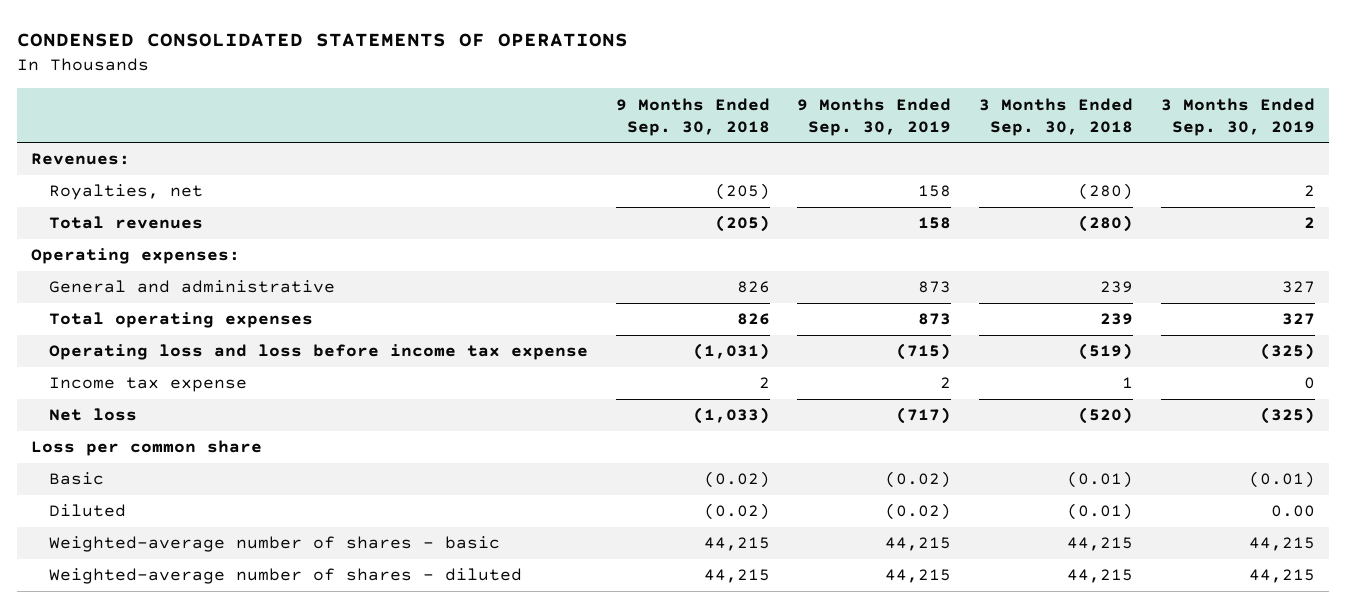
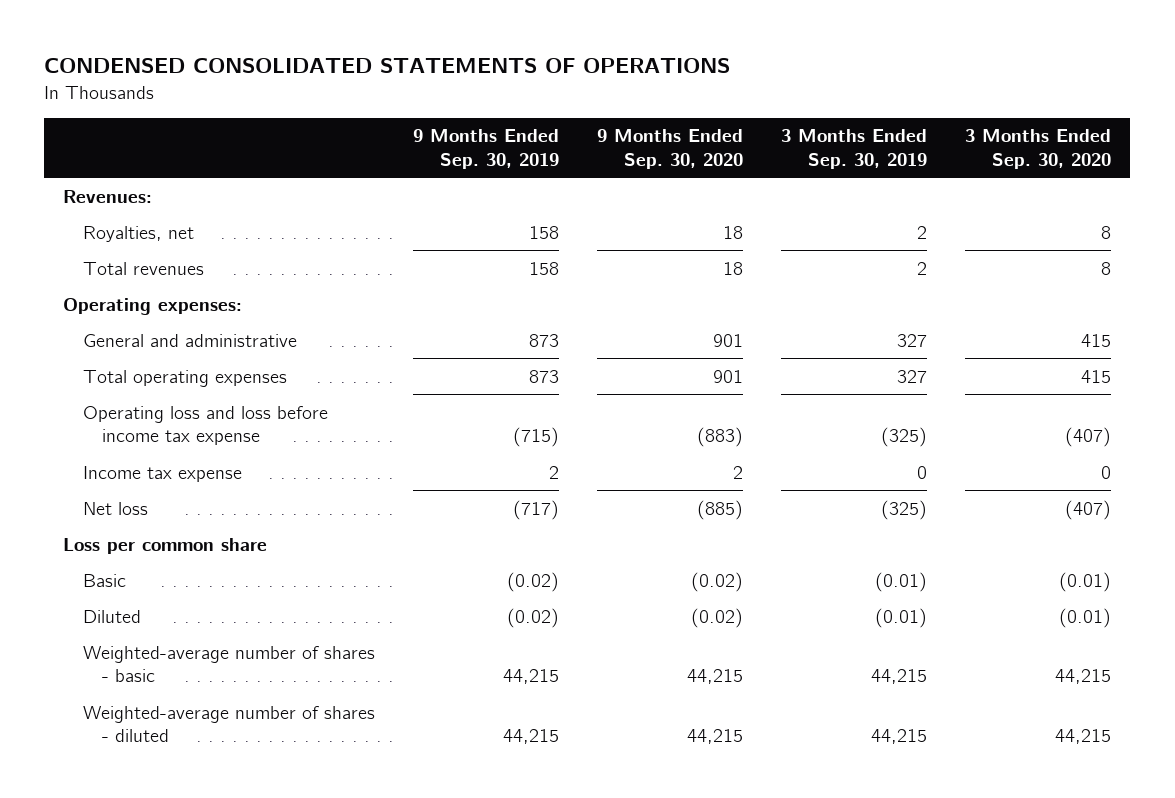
[615,97,770,136] 9 Months Ended Sep. 30, 2018 -> none
[979,97,1134,136] 3 Months Ended Sep. 30, 2018 -> none
none -> [596,129,743,169] 9 Months Ended Sep. 30, 2020
none -> [965,129,1112,169] 3 Months Ended Sep. 30, 2020
[1271,505,1316,518] 0.00 -> [875,607,928,628] (0.01)

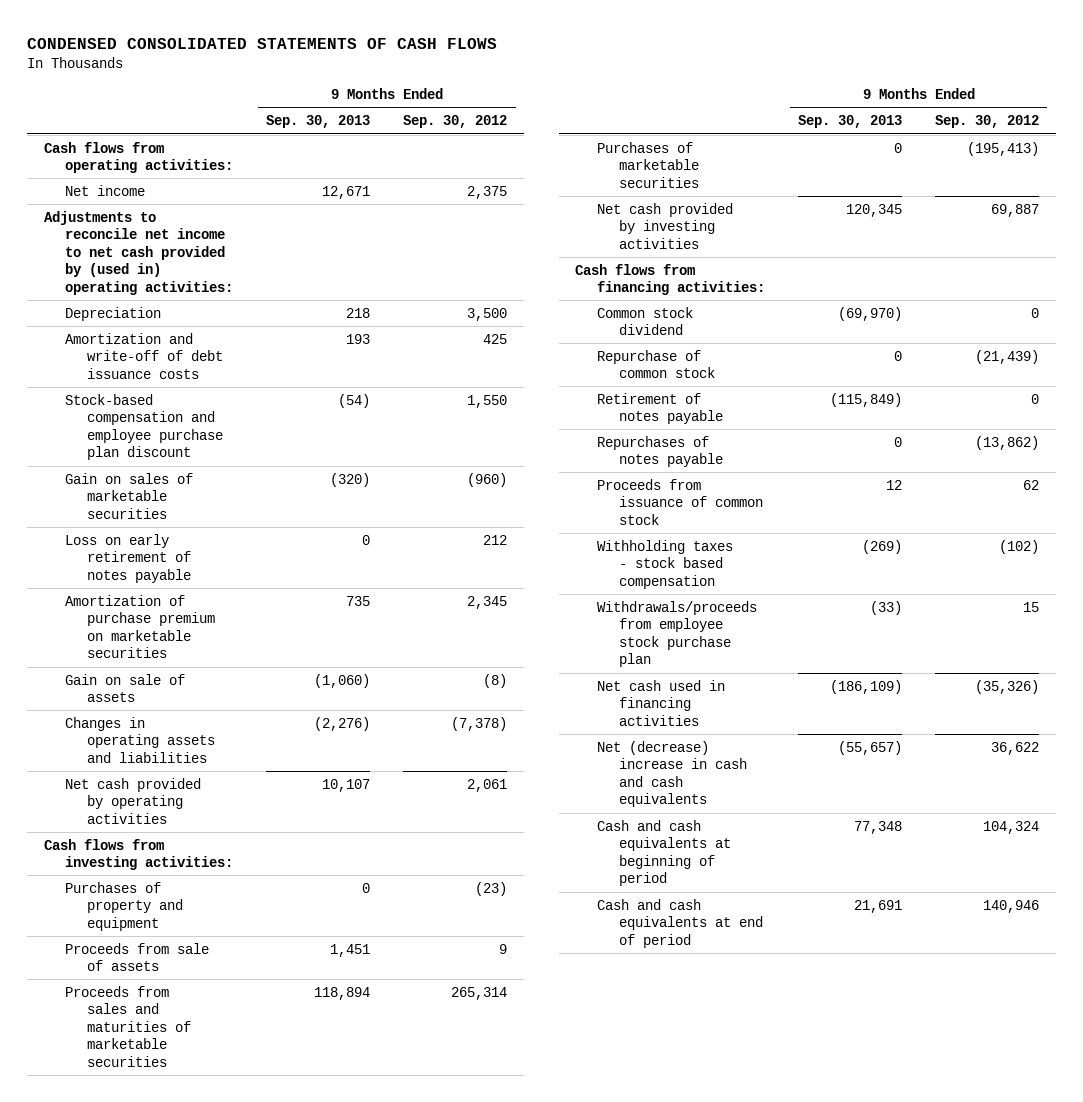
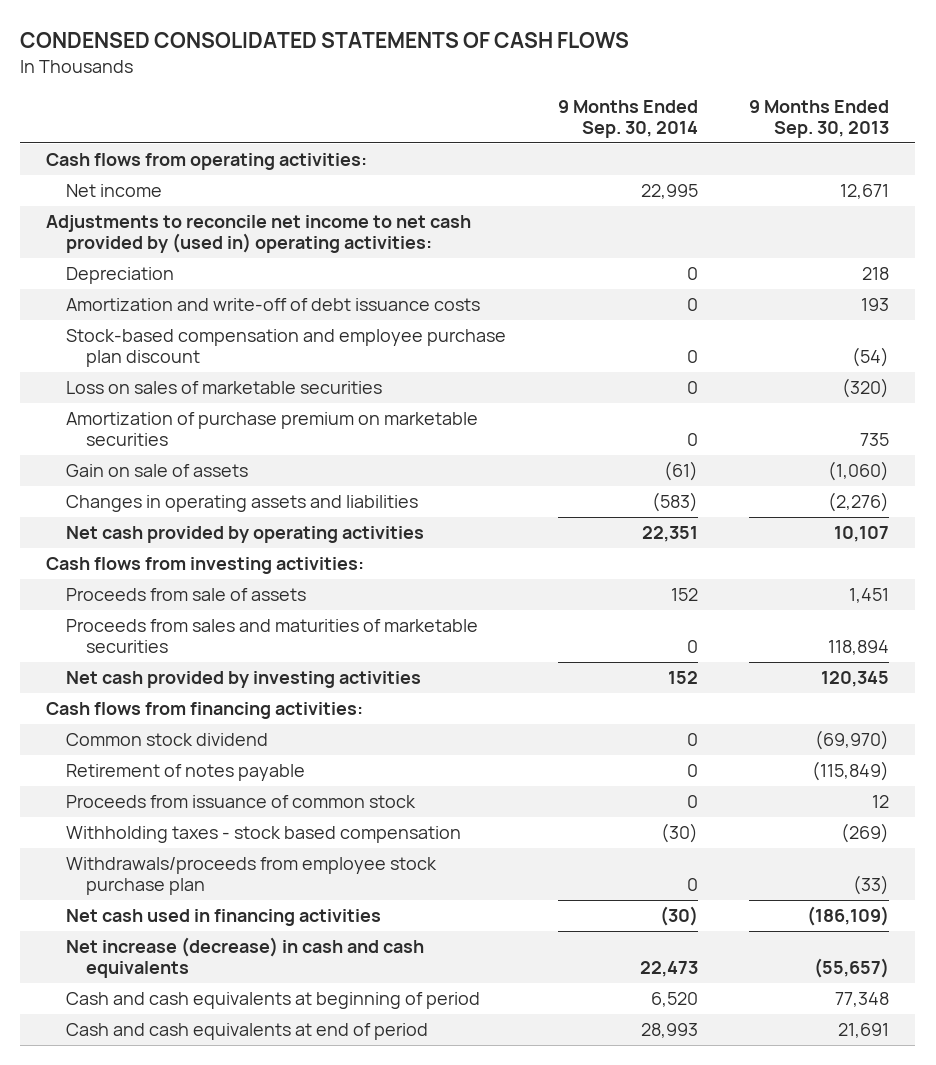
[403,115,508,129] Sep. 30, 2012 -> none
none -> [557,99,698,138] 9 Months Ended Sep. 30, 2014
[65,533,192,583] Loss on early retirement of notes payable -> none
[65,472,194,519] Gain on sales of marketable securities -> [66,380,383,394] Loss on sales of marketable securities
[65,881,184,931] Purchases of property and equipment -> none
[597,141,699,188] Purchases of marketable securities -> none
[597,349,715,379] Repurchase of common stock -> none
[597,435,723,468] Repurchases of notes payable -> none
[597,740,747,808] Net (decrease) increase in cash and cash equivalents -> [66,936,425,979] Net increase (decrease) in cash and cash equivalents

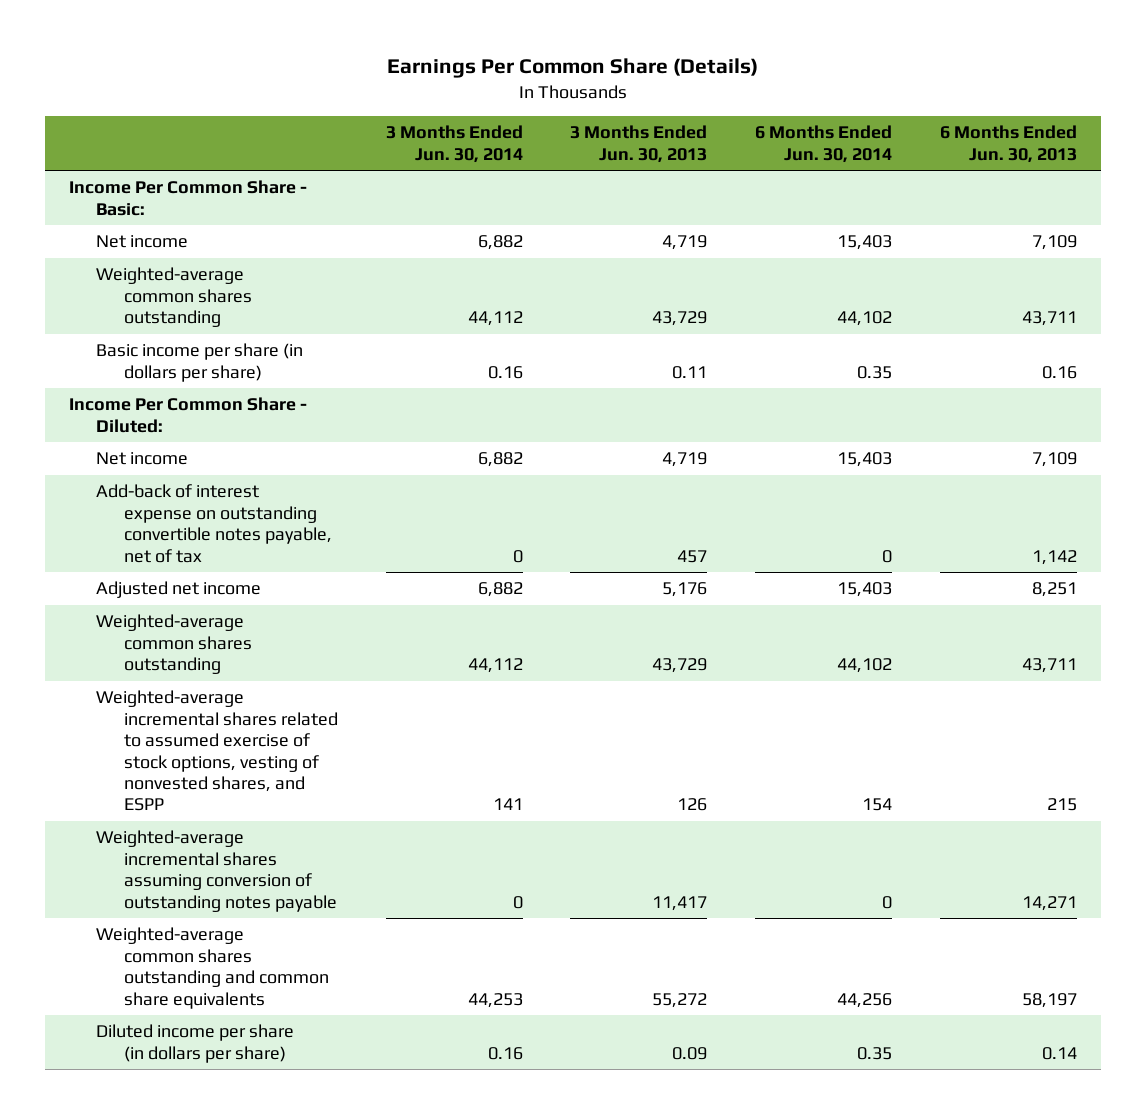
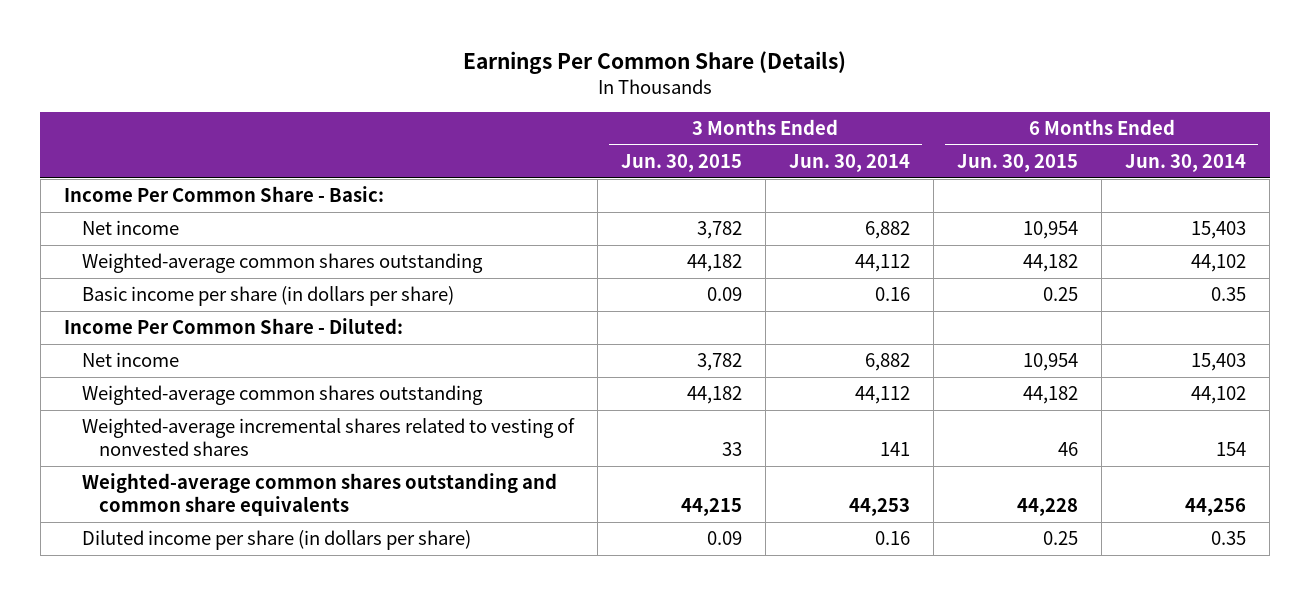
[570,125,708,163] 3 Months Ended Jun. 30, 2013 -> none
[939,125,1077,163] 6 Months Ended Jun. 30, 2013 -> none
none -> [620,154,742,173] Jun. 30, 2015
none -> [956,154,1078,173] Jun. 30, 2015
[96,484,332,563] Add-back of interest expense on outstanding convertible notes payable, net of tax -> none
[96,581,262,599] Adjusted net income -> none
[96,830,337,912] Weighted-average incremental shares assuming conversion of outstanding notes payable -> none
[96,690,338,812] Weighted-average incremental shares related to assumed exercise of stock options, vesting of nonvested shares, and ESPP -> [81,418,575,457] Weighted-average incremental shares related to vesting of nonvested shares

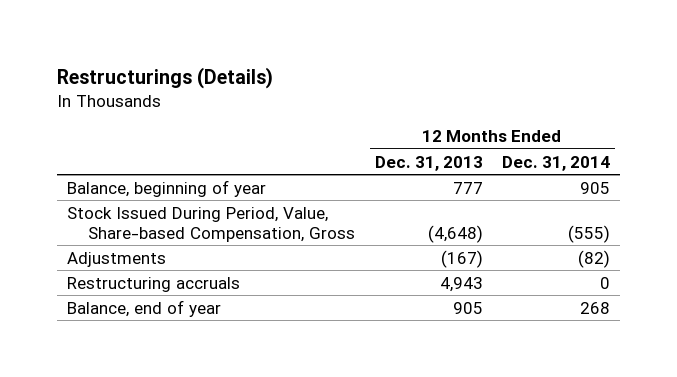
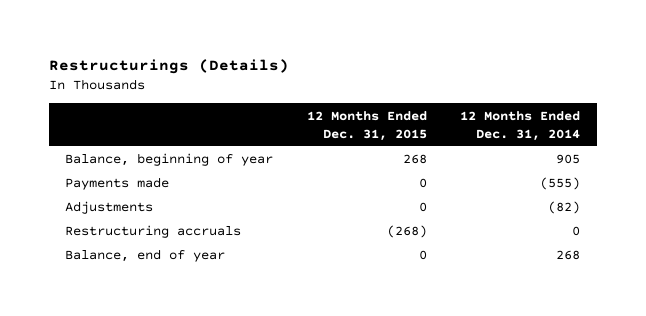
[374,155,483,171] Dec. 31, 2013 -> none
none -> [306,110,427,141] 12 Months Ended Dec. 31, 2015
[67,206,356,242] Stock Issued During Period, Value, Share-based Compensation, Gross -> [65,177,170,191] Payments made

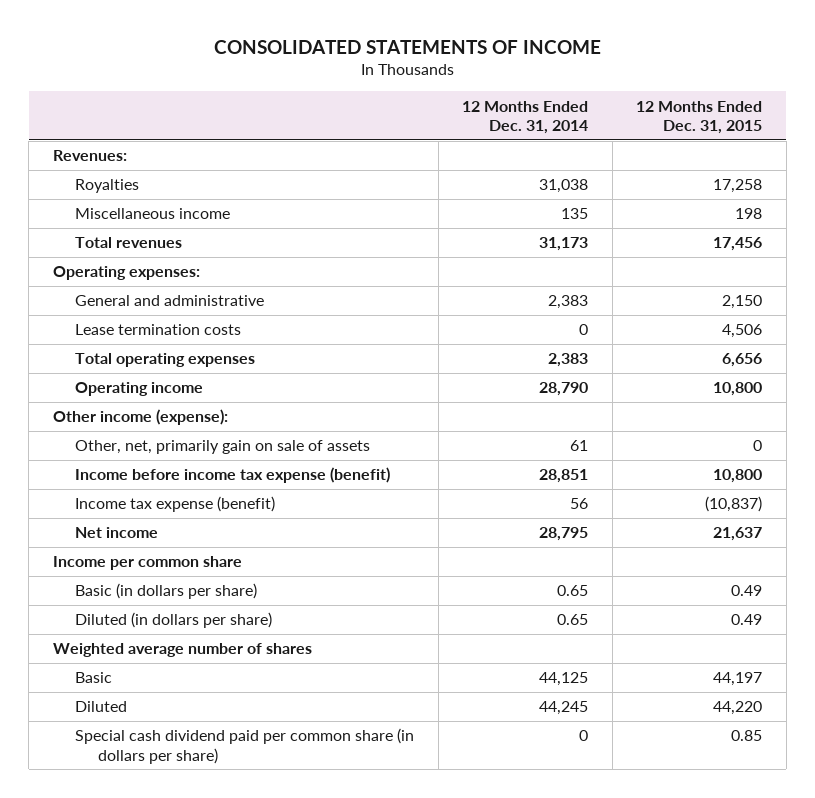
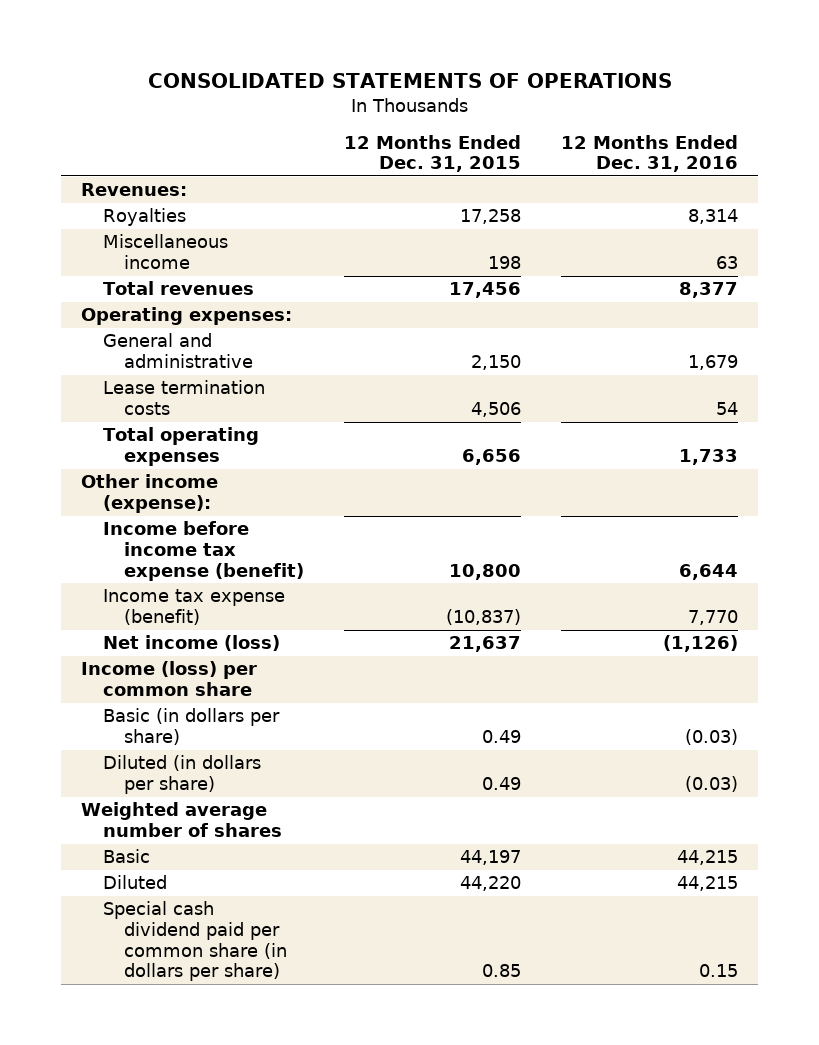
[213,39,601,54] CONSOLIDATED STATEMENTS OF INCOME -> [147,73,672,89] CONSOLIDATED STATEMENTS OF OPERATIONS
[462,100,589,135] 12 Months Ended Dec. 31, 2014 -> none
none -> [561,134,739,173] 12 Months Ended Dec. 31, 2016
[75,382,204,397] Operating income -> none
[75,440,371,455] Other, net, primarily gain on sale of assets -> none
[75,527,159,539] Net income -> [102,635,280,652] Net income (loss)
[52,556,242,571] Income per common share -> [80,661,257,696] Income (loss) per common share

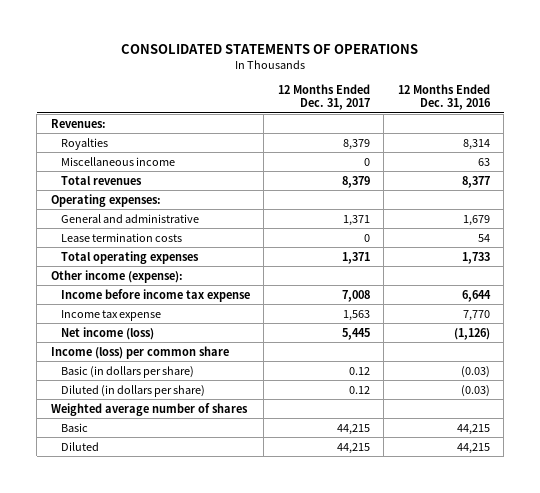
[344,134,522,173] 12 Months Ended Dec. 31, 2015 -> none
none -> [277,83,370,111] 12 Months Ended Dec. 31, 2017
[102,521,305,581] Income before income tax expense (benefit) -> [60,288,250,302] Income before income tax expense
[102,589,285,625] Income tax expense (benefit) -> [60,309,161,321] Income tax expense
[102,901,288,982] Special cash dividend paid per common share (in dollars per share) -> none

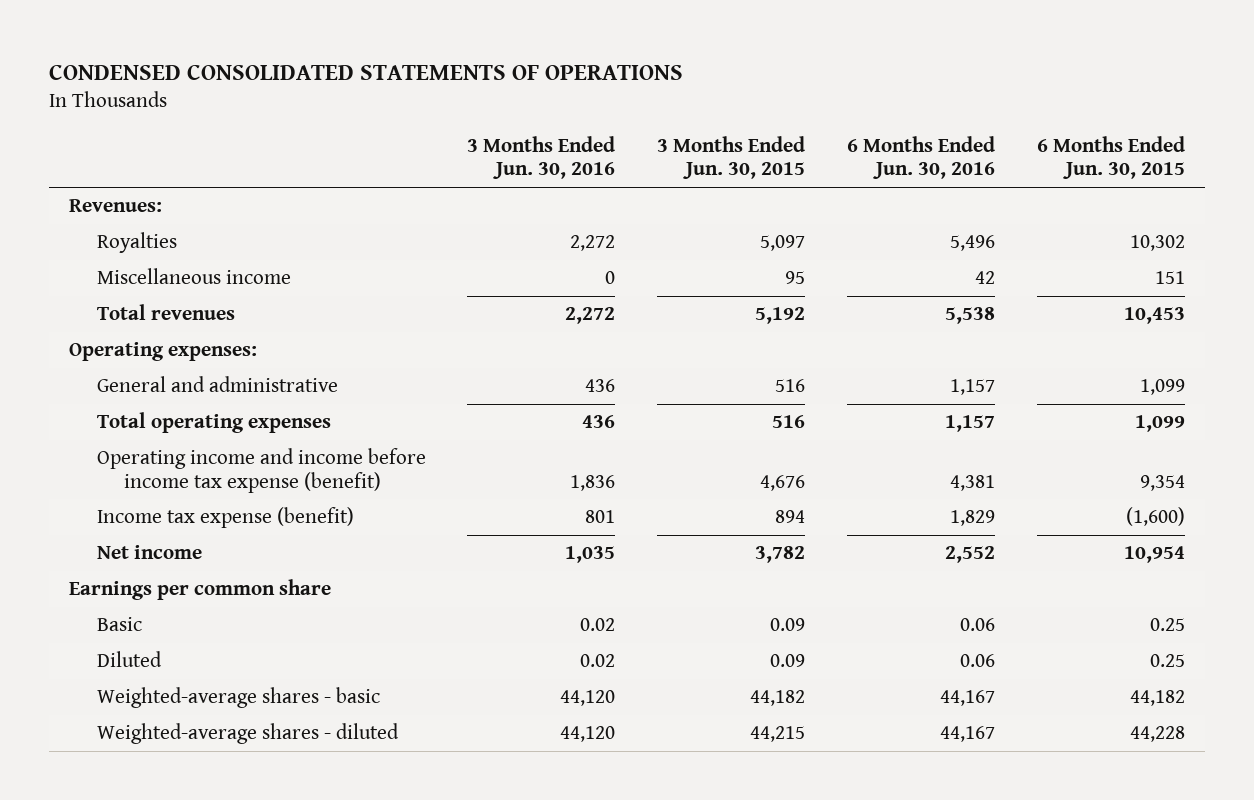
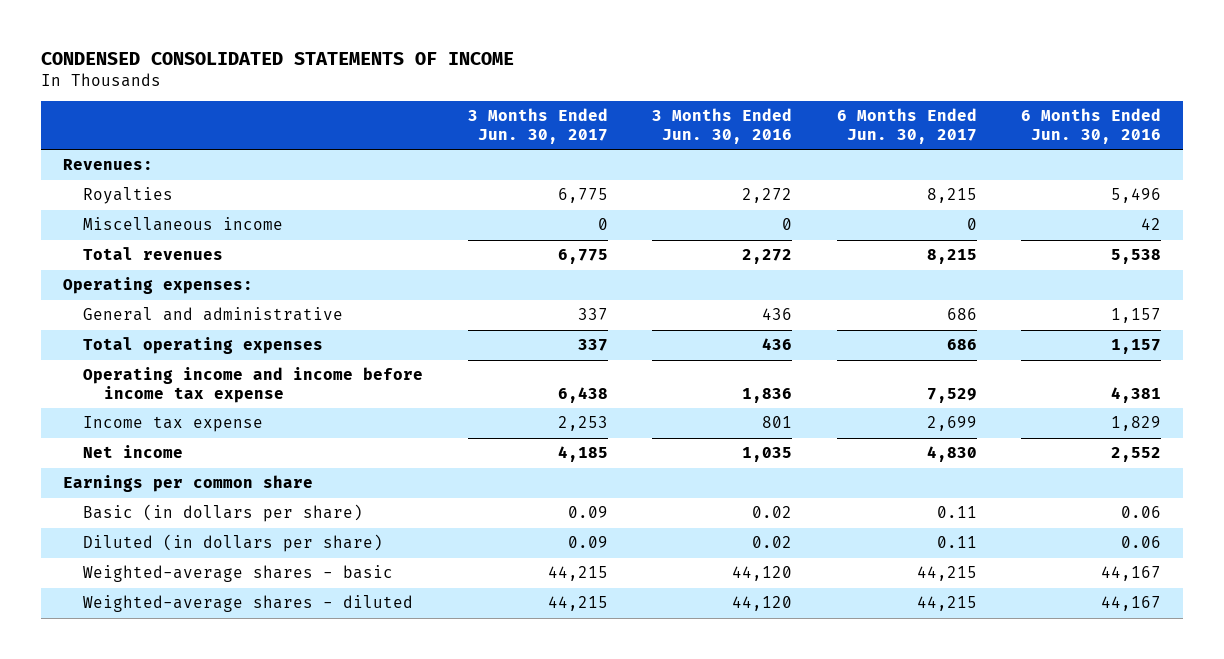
[48,65,683,81] CONDENSED CONSOLIDATED STATEMENTS OF OPERATIONS -> [40,51,514,65] CONDENSED CONSOLIDATED STATEMENTS OF INCOME
[657,135,806,180] 3 Months Ended Jun. 30, 2015 -> none
[1036,135,1185,180] 6 Months Ended Jun. 30, 2015 -> none
none -> [467,108,608,144] 3 Months Ended Jun. 30, 2017
none -> [836,108,977,144] 6 Months Ended Jun. 30, 2017
[96,448,426,493] Operating income and income before income tax expense (benefit) -> [83,367,424,403] Operating income and income before income tax expense
[96,507,354,529] Income tax expense (benefit) -> [83,416,264,433] Income tax expense
[96,617,142,632] Basic -> [83,504,364,523] Basic (in dollars per share)
[96,651,162,668] Diluted -> [83,534,384,553] Diluted (in dollars per share)

